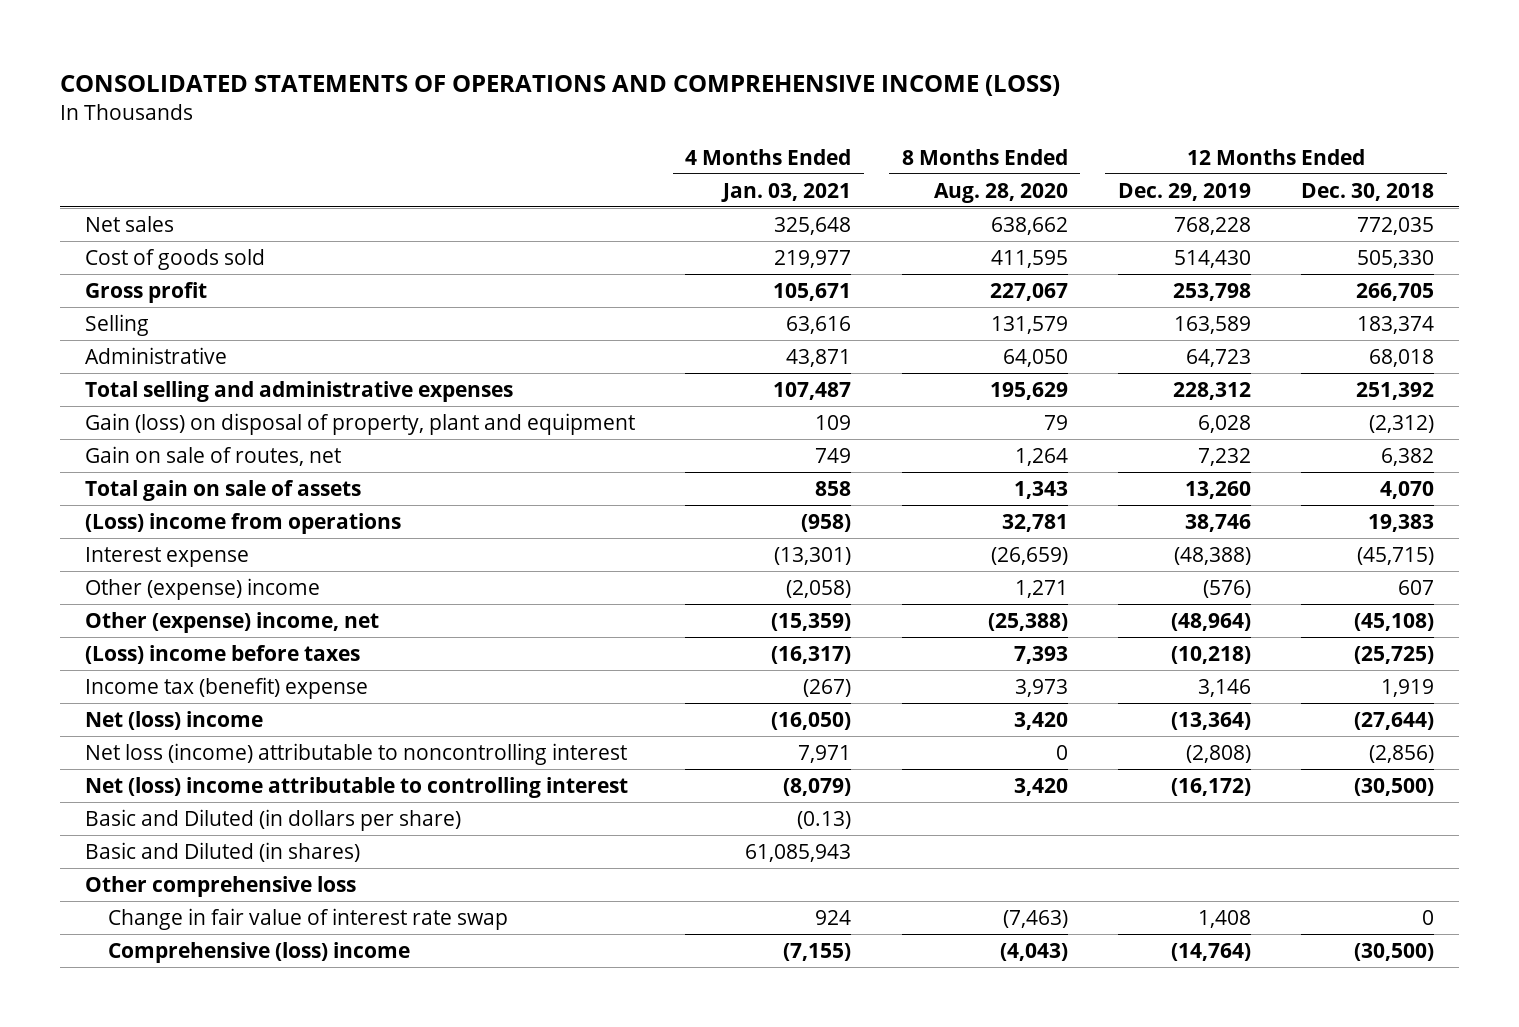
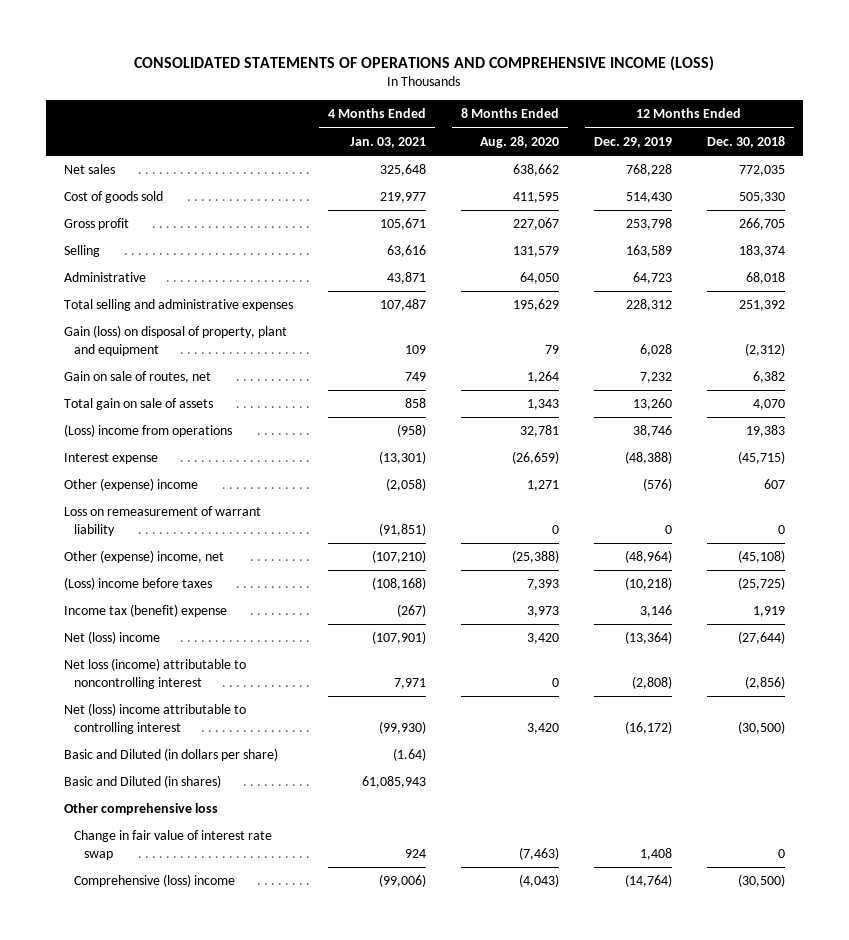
none -> [63,506,261,537] Loss on remeasurement of warrant liability
[771,612,852,631] (15,359) -> [371,550,426,564] (107,210)
[771,645,852,664] (16,317) -> [371,577,426,591] (108,168)
[771,711,852,730] (16,050) -> [371,631,426,645] (107,901)
[783,777,852,796] (8,079) -> [378,721,426,735] (99,930)
[797,810,852,829] (0.13) -> [392,748,426,762] (1.64)
[783,942,852,961] (7,155) -> [378,874,426,888] (99,006)

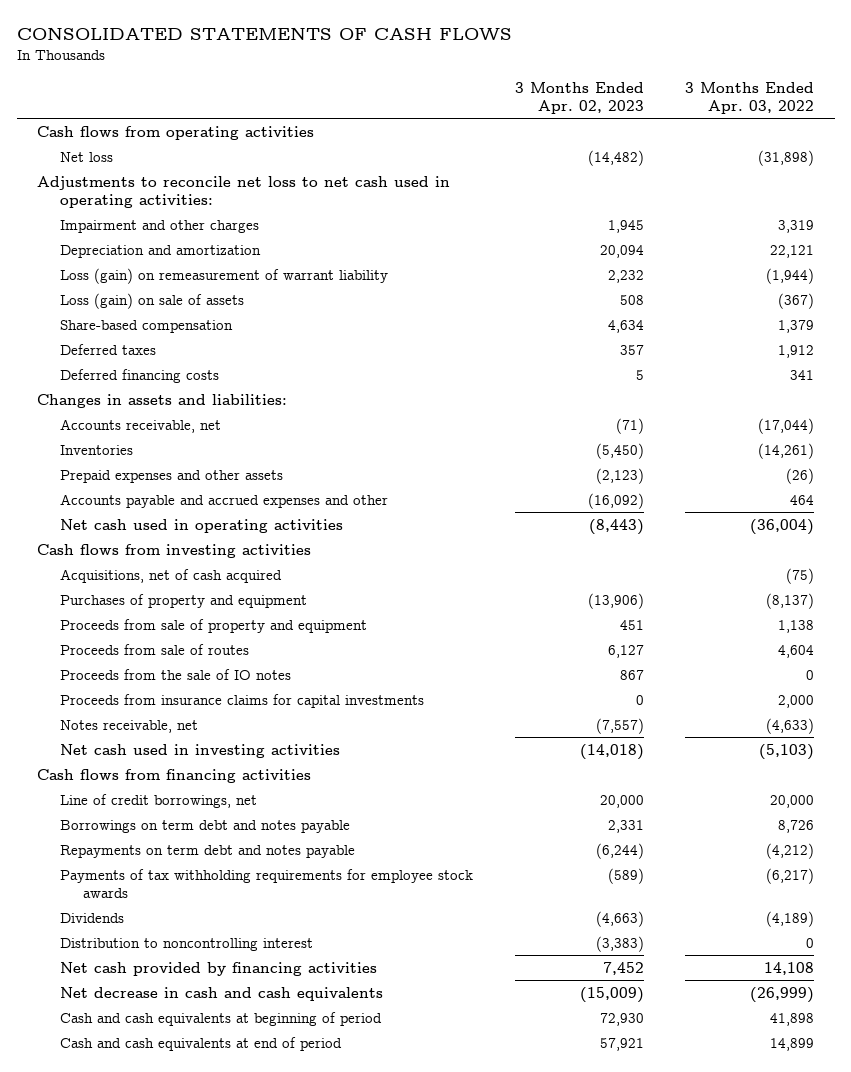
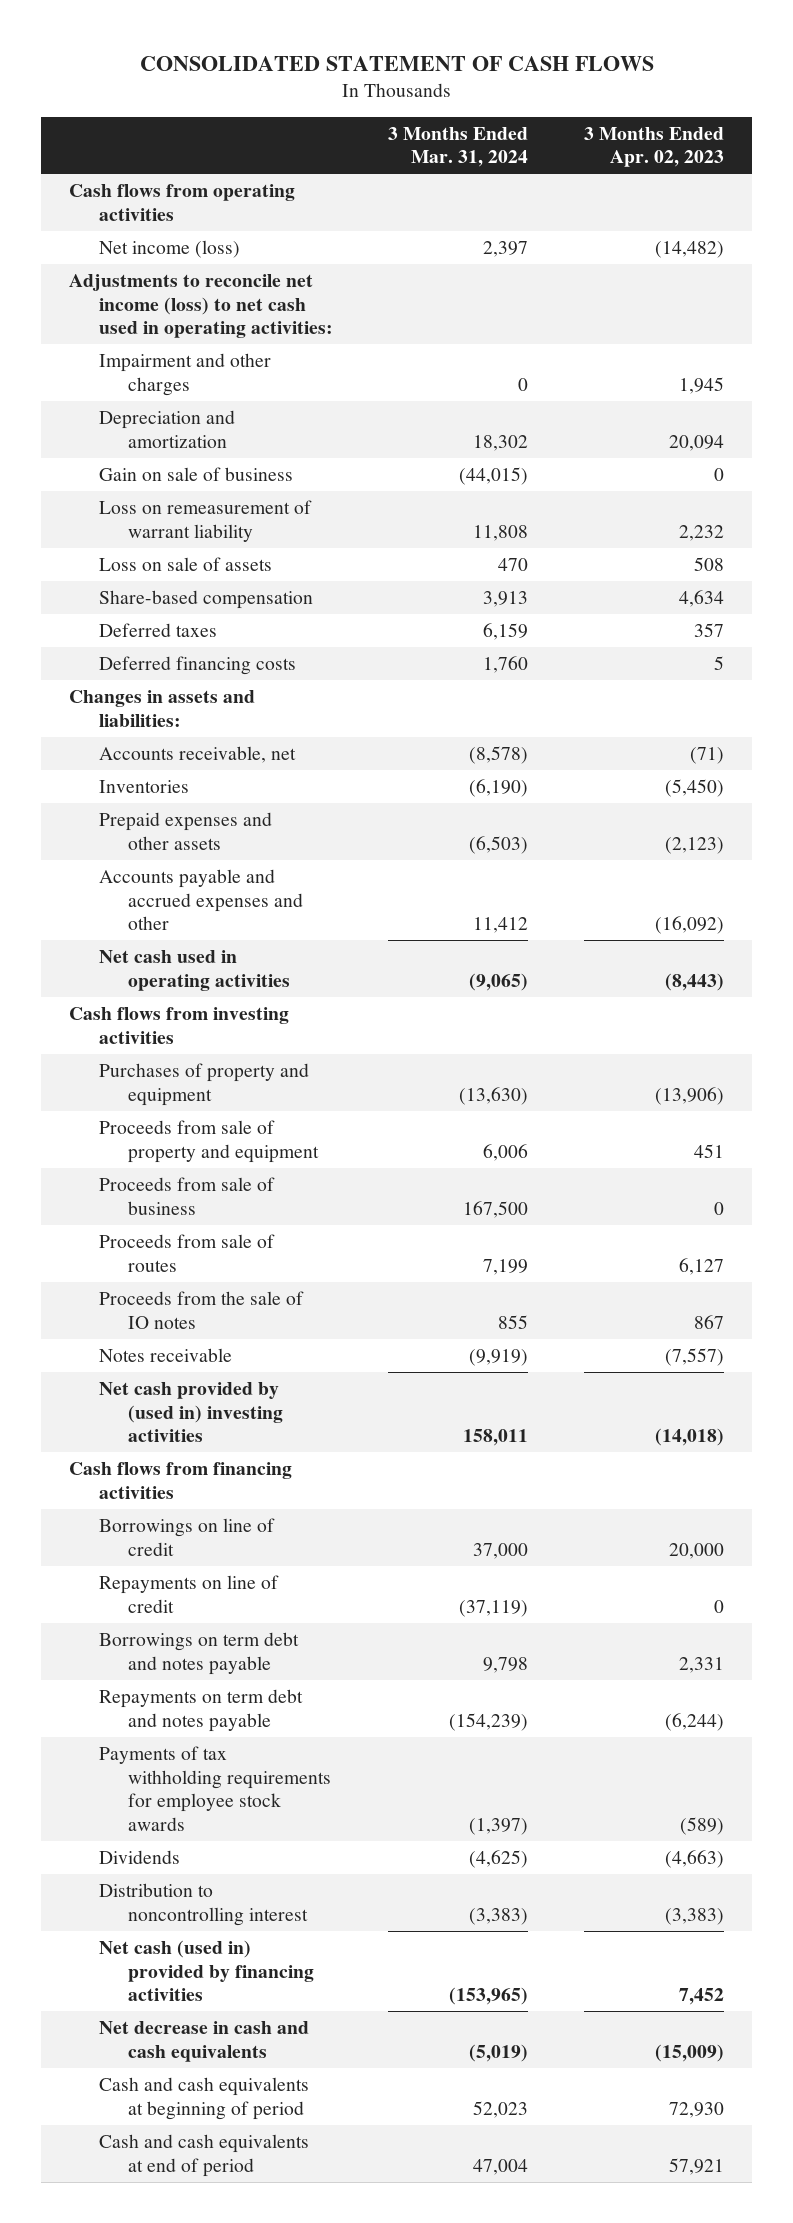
[16,27,512,41] CONSOLIDATED STATEMENTS OF CASH FLOWS -> [139,56,654,72] CONSOLIDATED STATEMENT OF CASH FLOWS
[685,81,815,114] 3 Months Ended Apr. 03, 2022 -> none
none -> [388,126,529,168] 3 Months Ended Mar. 31, 2024
[60,151,114,162] Net loss -> [98,240,240,259] Net income (loss)
[37,175,451,208] Adjustments to reconcile net loss to net cash used in operating activities: -> [69,274,333,339] Adjustments to reconcile net income (loss) to net cash used in operating activities:
none -> [98,467,293,482] Gain on sale of business
[60,267,389,284] Loss (gain) on remeasurement of warrant liability -> [98,500,312,542] Loss on remeasurement of warrant liability
[60,292,245,309] Loss (gain) on sale of assets -> [98,557,272,572] Loss on sale of assets
[60,568,283,583] Acquisitions, net of cash acquired -> none
none -> [98,1177,275,1215] Proceeds from sale of business
[60,693,425,708] Proceeds from insurance claims for capital investments -> none
[60,719,199,733] Notes receivable, net -> [98,1348,232,1363] Notes receivable
[60,743,341,758] Net cash used in investing activities -> [98,1382,284,1443] Net cash provided by (used in) investing activities
[60,793,258,808] Line of credit borrowings, net -> [98,1518,275,1556] Borrowings on line of credit
none -> [98,1575,279,1613] Repayments on line of credit
[60,961,378,976] Net cash provided by financing activities -> [98,1940,315,2002] Net cash (used in) provided by financing activities

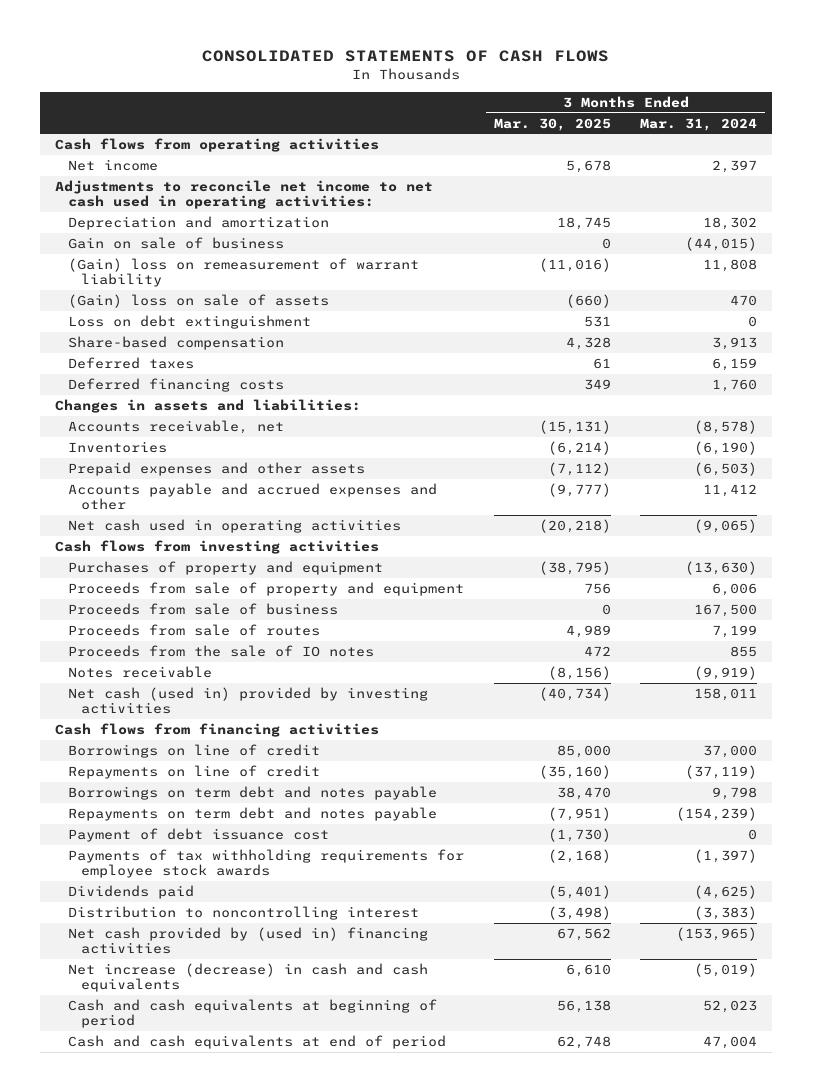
[139,56,654,72] CONSOLIDATED STATEMENT OF CASH FLOWS -> [202,49,610,62] CONSOLIDATED STATEMENTS OF CASH FLOWS
[584,126,725,168] 3 Months Ended Apr. 02, 2023 -> none
none -> [493,117,611,131] Mar. 30, 2025
[98,353,271,396] Impairment and other charges -> none
[98,240,240,259] Net income (loss) -> [68,158,159,171] Net income
[69,274,333,339] Adjustments to reconcile net income (loss) to net cash used in operating activities: -> [55,179,434,210] Adjustments to reconcile net income to net cash used in operating activities:
[98,500,312,542] Loss on remeasurement of warrant liability -> [68,257,420,288] (Gain) loss on remeasurement of warrant liability
[98,557,272,572] Loss on sale of assets -> [68,293,330,308] (Gain) loss on sale of assets
none -> [68,314,312,329] Loss on debt extinguishment
[98,1382,284,1443] Net cash provided by (used in) investing activities -> [68,686,429,715] Net cash (used in) provided by investing activities
none -> [68,827,330,842] Payment of debt issuance cost
[98,1850,180,1865] Dividends -> [68,884,195,899] Dividends paid
[98,1940,315,2002] Net cash (used in) provided by financing activities -> [68,926,429,955] Net cash provided by (used in) financing activities
[98,2021,309,2062] Net decrease in cash and cash equivalents -> [68,962,429,993] Net increase (decrease) in cash and cash equivalents

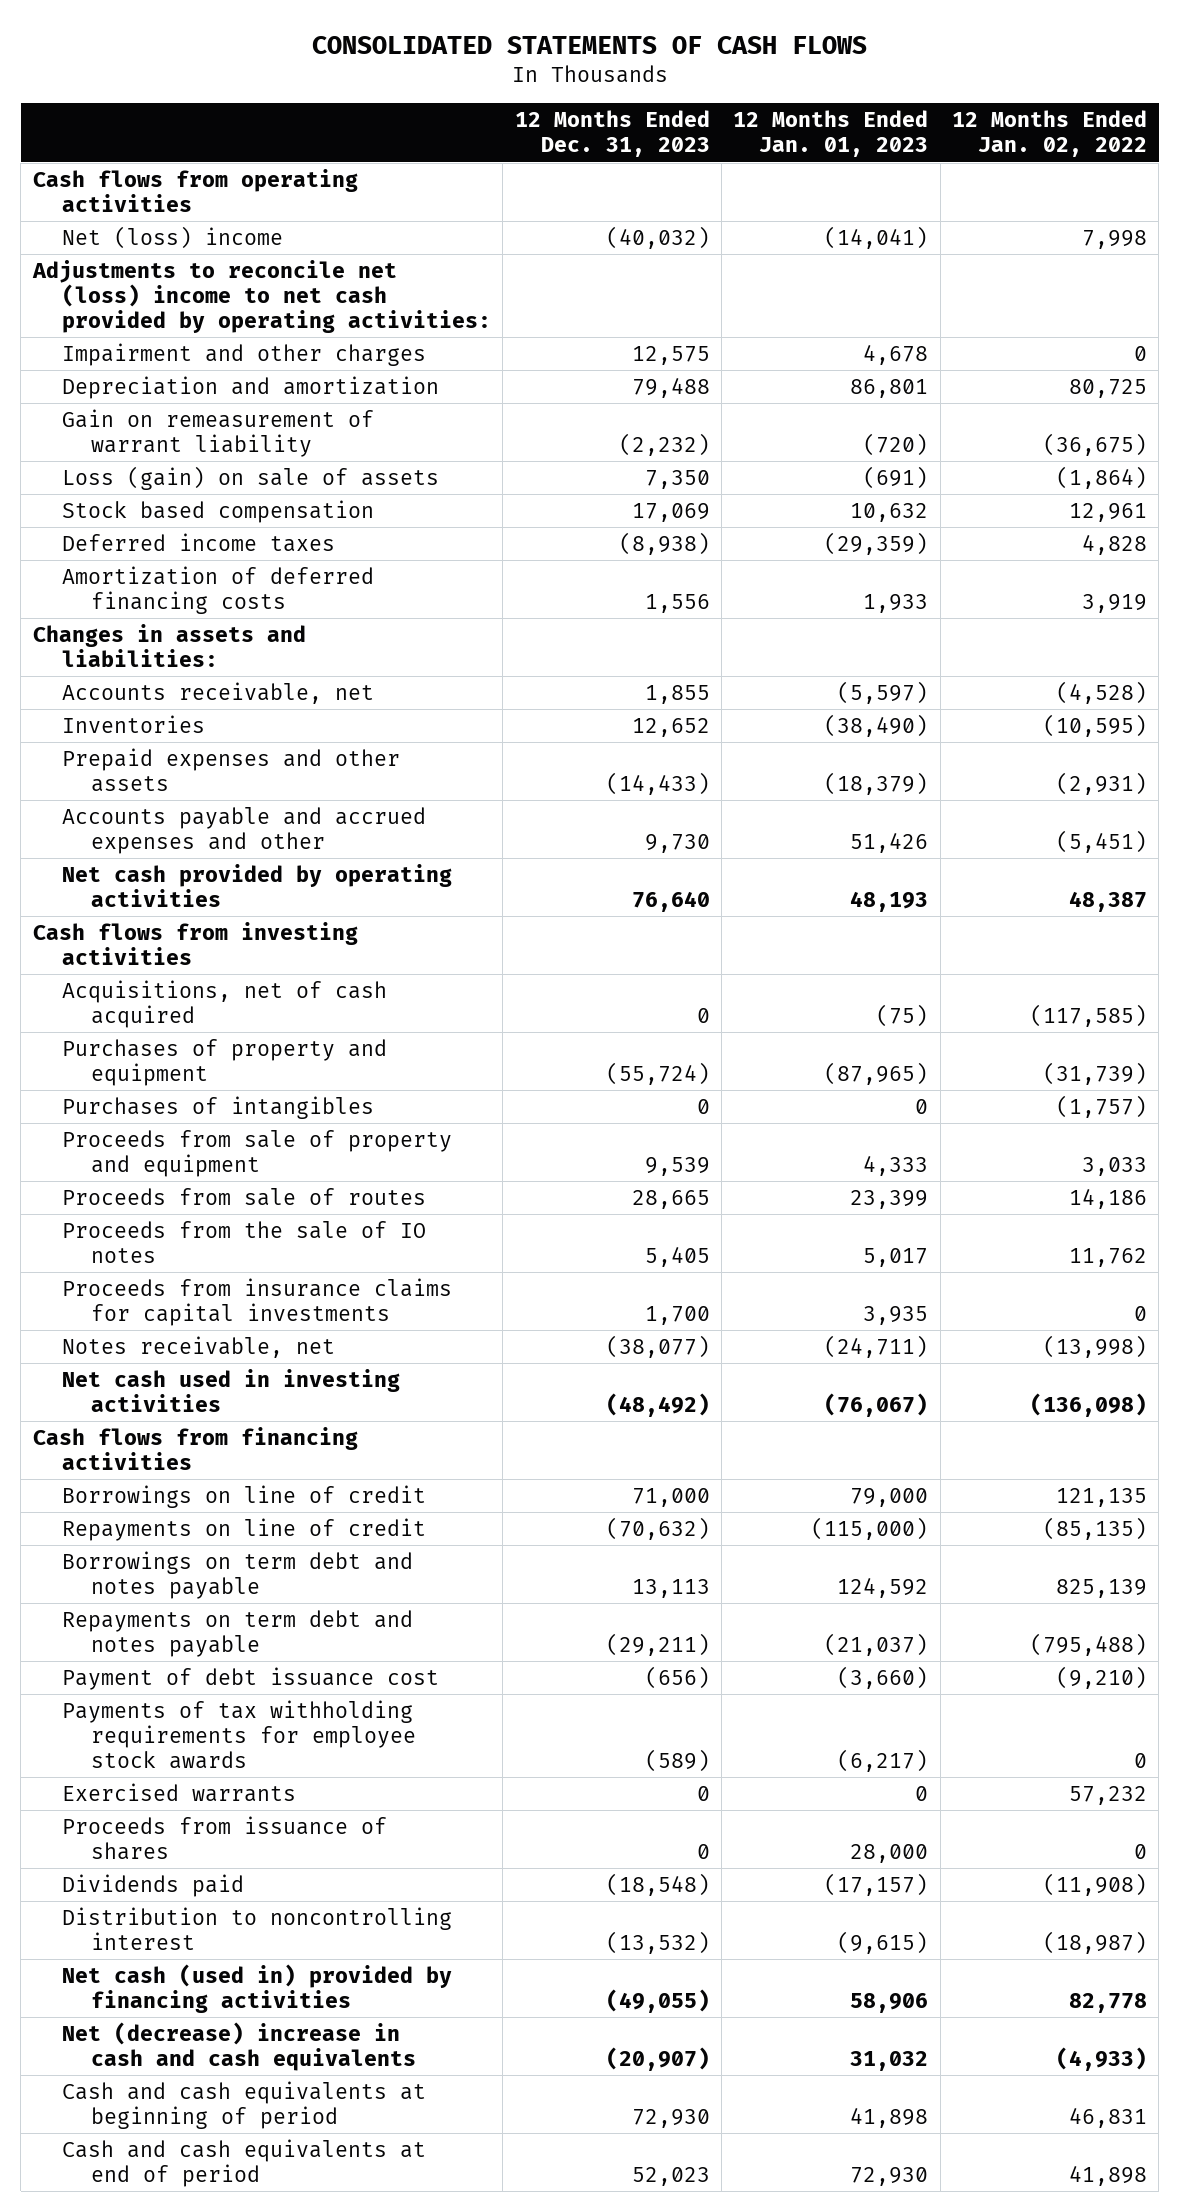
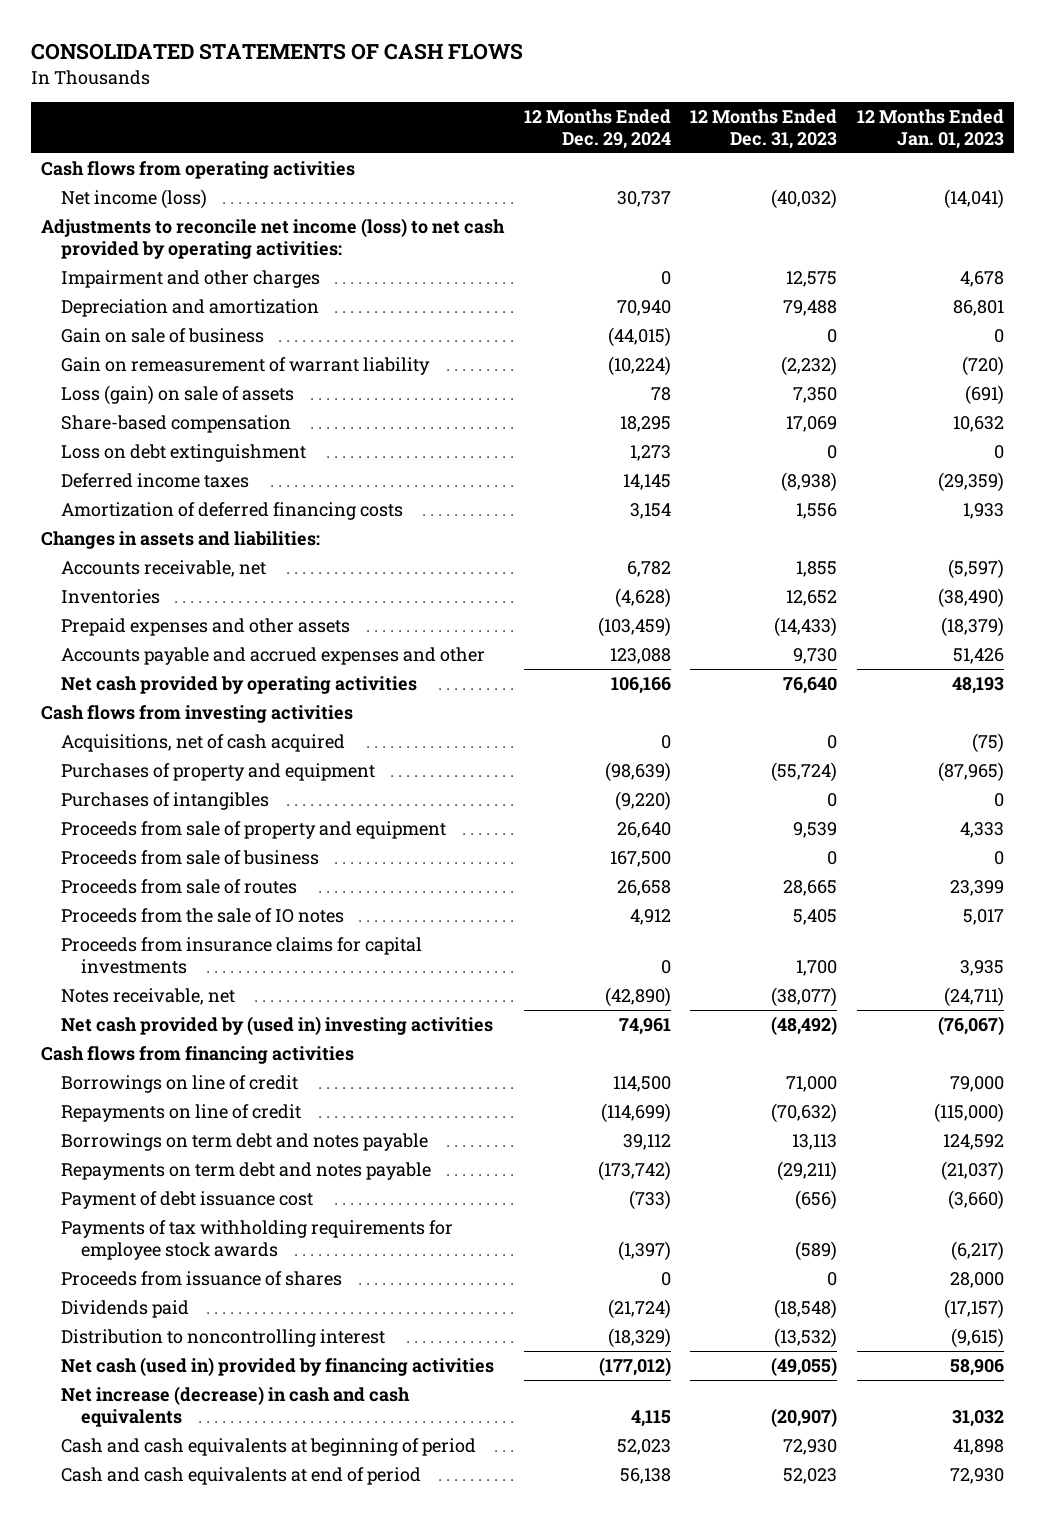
[951,110,1147,158] 12 Months Ended Jan. 02, 2022 -> none
none -> [523,108,671,149] 12 Months Ended Dec. 29, 2024
[62,226,284,250] Net (loss) income -> [60,189,207,210] Net income (loss)
[31,260,492,334] Adjustments to reconcile net (loss) income to net cash provided by operating activities: -> [40,218,505,260] Adjustments to reconcile net income (loss) to net cash provided by operating activities:
none -> [60,328,264,344] Gain on sale of business
[62,500,375,524] Stock based compensation -> [60,415,291,434] Share-based compensation
none -> [60,444,306,463] Loss on debt extinguishment
none -> [60,850,319,866] Proceeds from sale of business
[62,1369,401,1413] Net cash used in investing activities -> [60,1016,493,1036] Net cash provided by (used in) investing activities
[62,1783,297,1803] Exercised warrants -> none
[62,2022,417,2072] Net (decrease) increase in cash and cash equivalents -> [60,1386,410,1428] Net increase (decrease) in cash and cash equivalents

